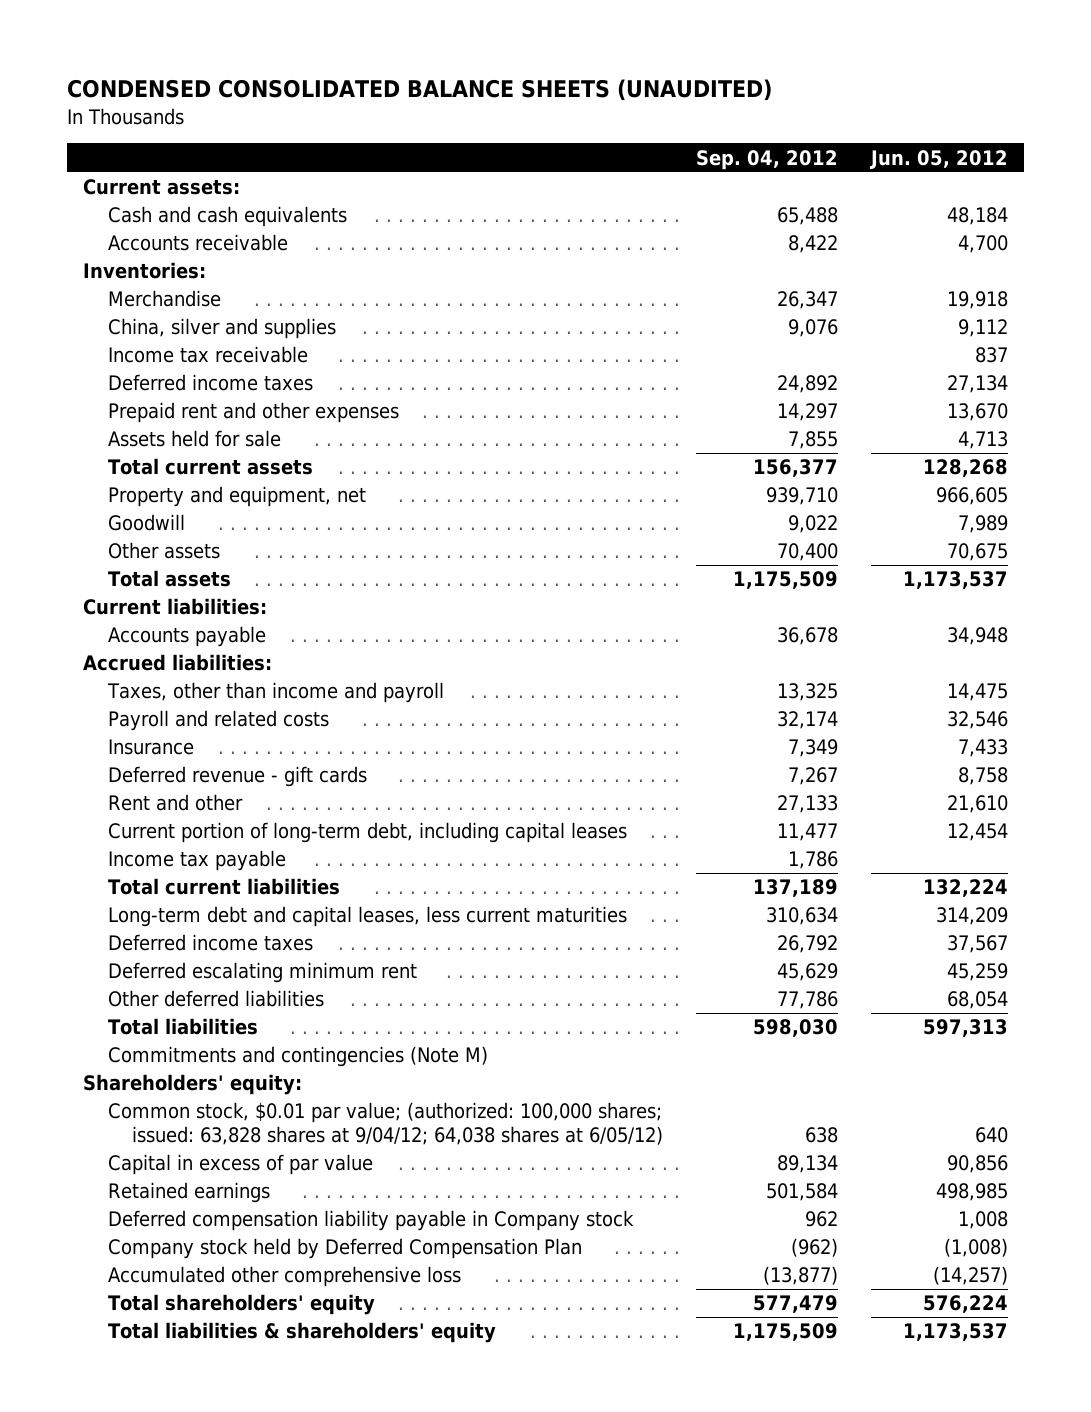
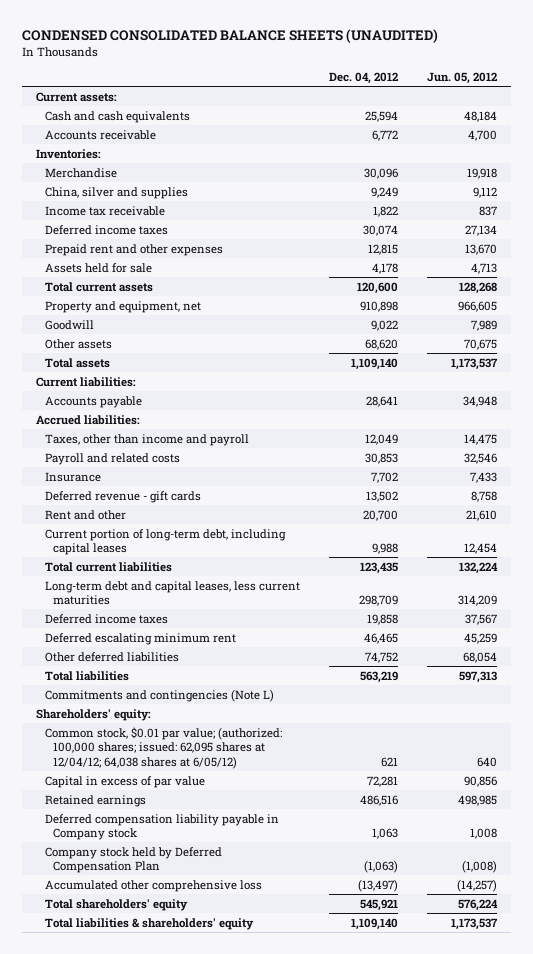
[695,149,838,170] Sep. 04, 2012 -> none
none -> [328,72,398,85] Dec. 04, 2012
[107,850,286,872] Income tax payable -> none
[107,1046,488,1068] Commitments and contingencies (Note M) -> [44,688,274,702] Commitments and contingencies (Note L)
[107,1102,664,1145] Common stock, $0.01 par value; (authorized: 100,000 shares; issued: 63,828 shares at 9/04/12; 64,038 shares at 6/05/12) -> [44,726,282,770] Common stock, $0.01 par value; (authorized: 100,000 shares; issued: 62,095 shares at 12/04/12; 64,038 shares at 6/05/12)

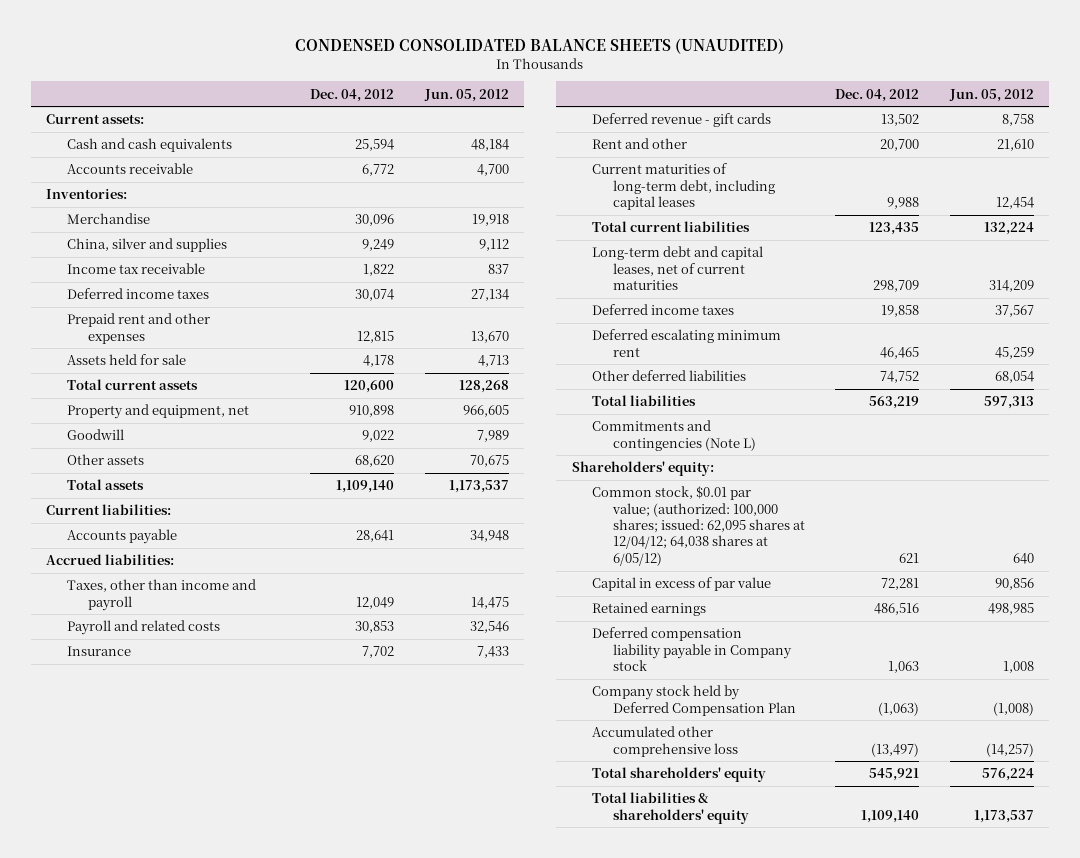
[44,528,286,556] Current portion of long-term debt, including capital leases -> [592,163,775,211] Current maturities of long-term debt, including capital leases
[44,580,300,606] Long-term debt and capital leases, less current maturities -> [592,246,764,291] Long-term debt and capital leases, net of current maturities

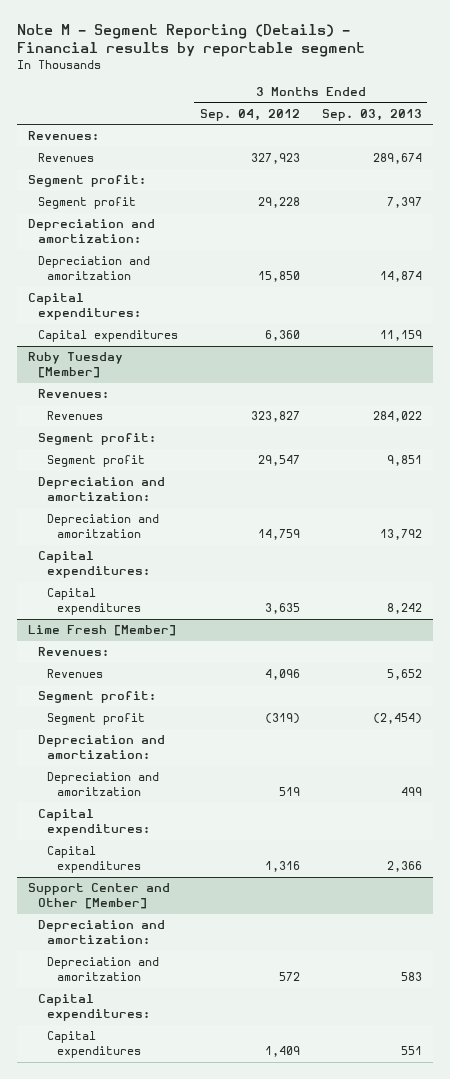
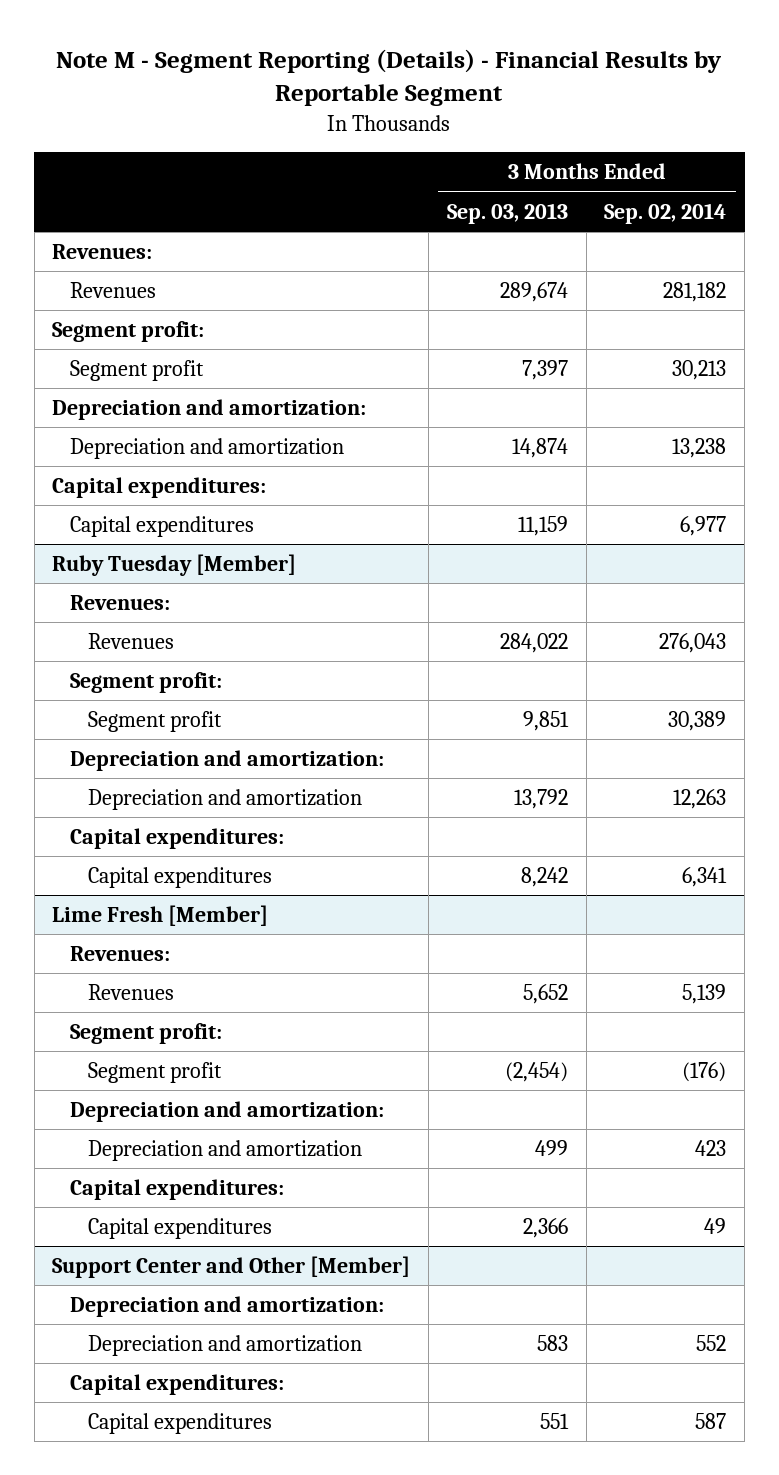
[17,24,366,58] Note M - Segment Reporting (Details) - Financial results by reportable segment -> [56,48,723,107] Note M - Segment Reporting (Details) - Financial Results by Reportable Segment
[199,108,300,121] Sep. 04, 2012 -> none
none -> [604,202,727,224] Sep. 02, 2014
[37,256,150,281] Depreciation and amoritzation -> [70,438,345,460] Depreciation and amortization
[47,514,160,539] Depreciation and amoritzation -> [87,789,362,811] Depreciation and amortization
[47,772,160,797] Depreciation and amoritzation -> [87,1140,362,1162] Depreciation and amortization
[47,957,160,982] Depreciation and amoritzation -> [87,1335,362,1357] Depreciation and amortization

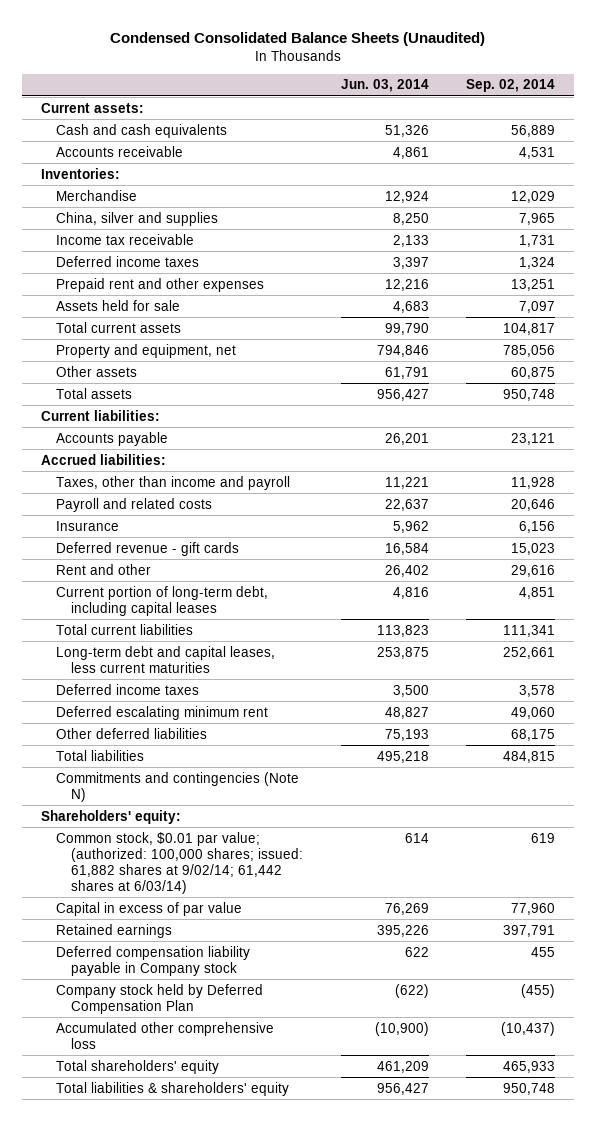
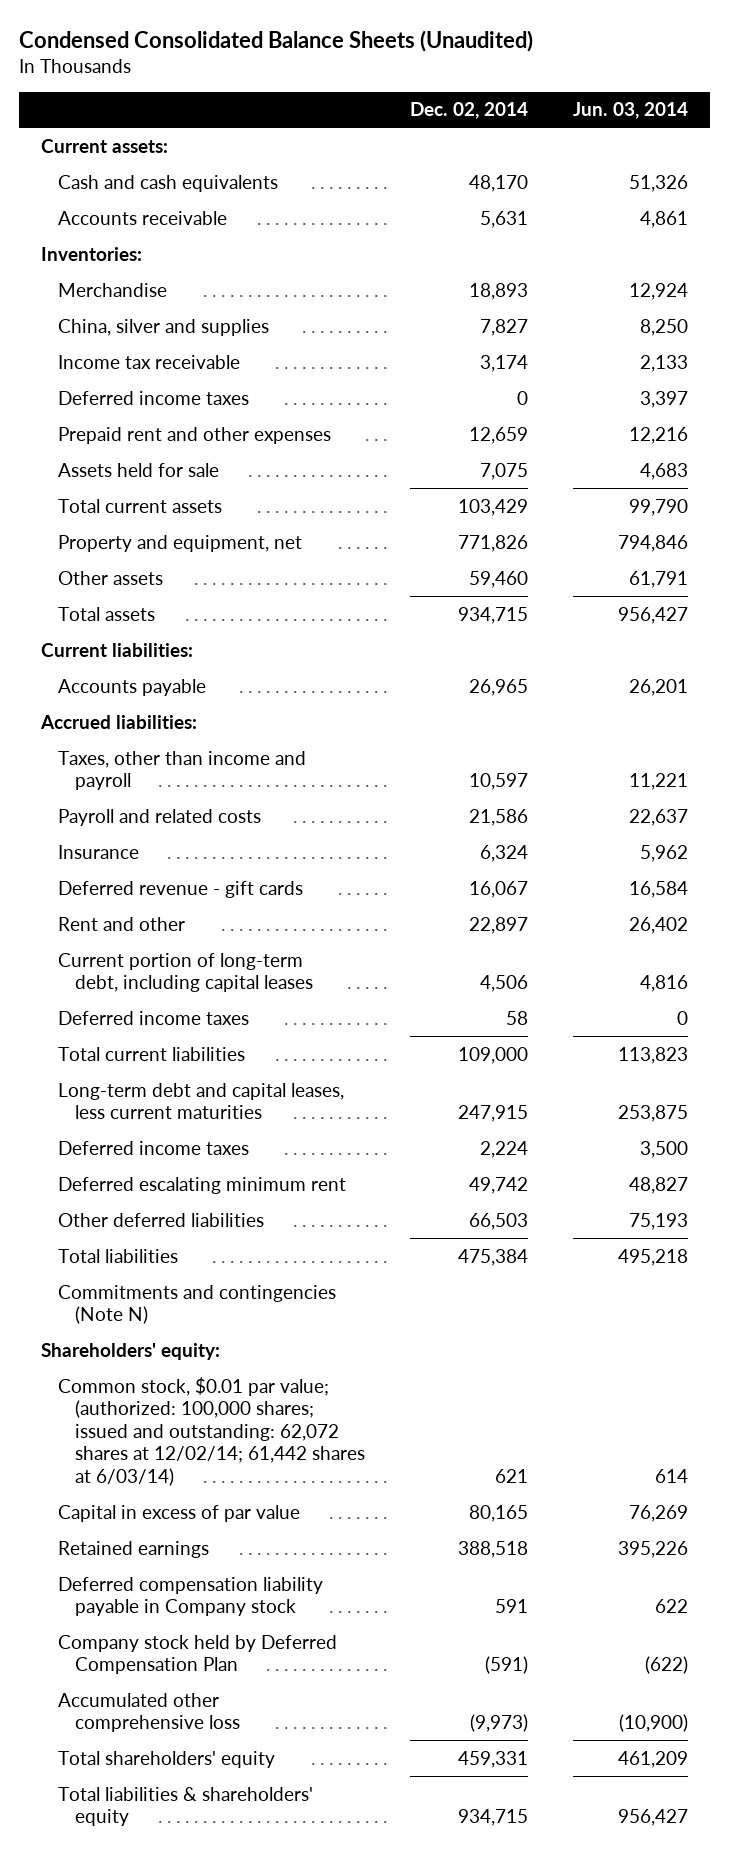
[466,79,556,93] Sep. 02, 2014 -> none
none -> [409,102,528,120] Dec. 02, 2014
none -> [58,1010,250,1025] Deferred income taxes
[56,831,304,894] Common stock, $0.01 par value; (authorized: 100,000 shares; issued: 61,882 shares at 9/02/14; 61,442 shares at 6/03/14) -> [58,1376,365,1486] Common stock, $0.01 par value; (authorized: 100,000 shares; issued and outstanding: 62,072 shares at 12/02/14; 61,442 shares at 6/03/14)

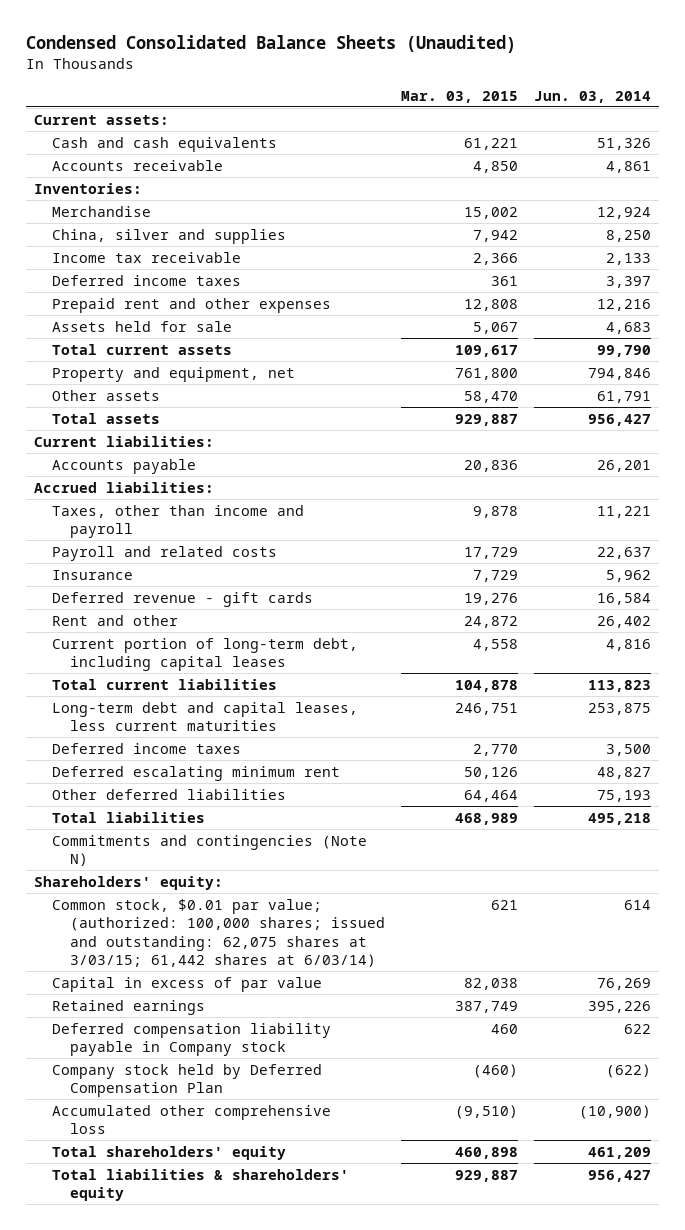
[409,102,528,120] Dec. 02, 2014 -> none
none -> [401,90,519,103] Mar. 03, 2015
[58,1010,250,1025] Deferred income taxes -> none
[58,1376,365,1486] Common stock, $0.01 par value; (authorized: 100,000 shares; issued and outstanding: 62,072 shares at 12/02/14; 61,442 shares at 6/03/14) -> [52,898,386,968] Common stock, $0.01 par value; (authorized: 100,000 shares; issued and outstanding: 62,075 shares at 3/03/15; 61,442 shares at 6/03/14)

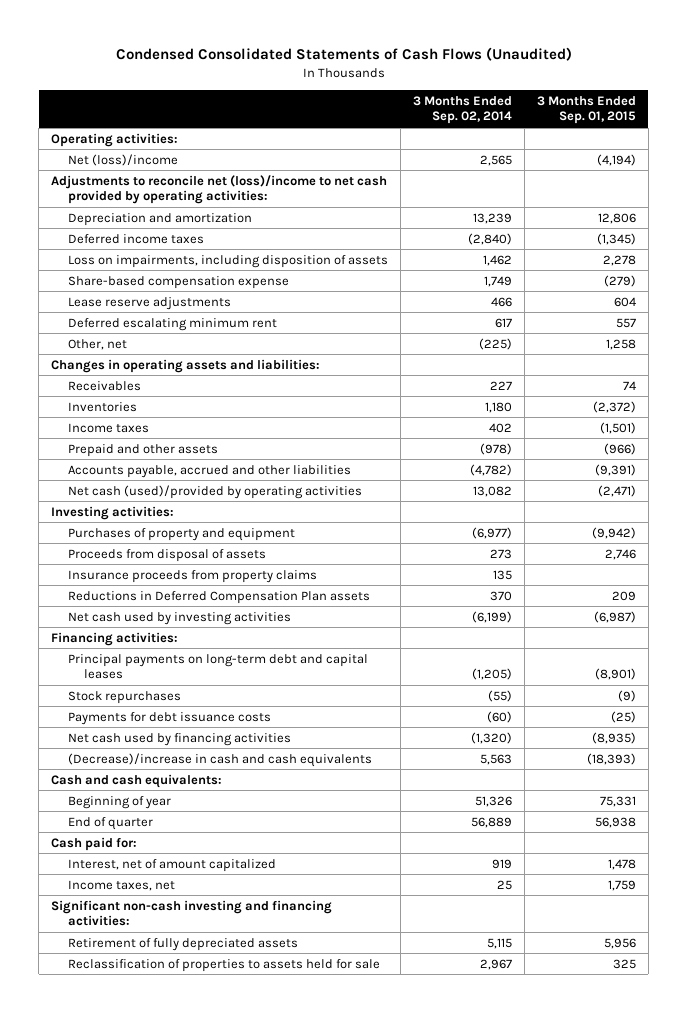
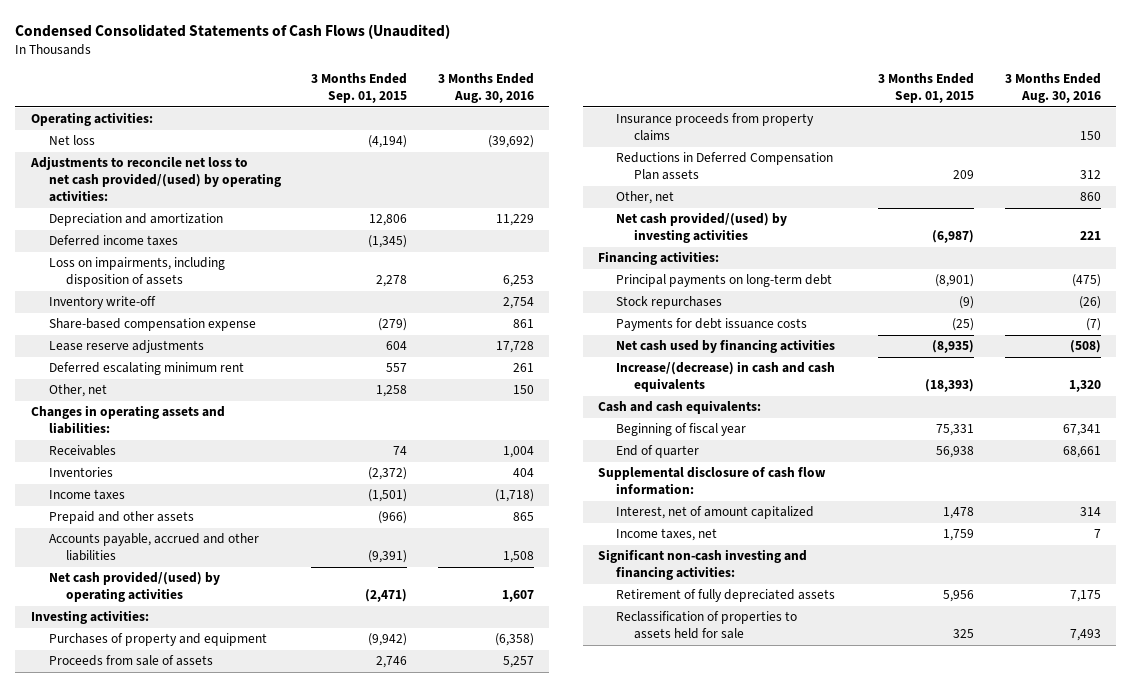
[412,95,512,125] 3 Months Ended Sep. 02, 2014 -> none
none -> [437,73,534,103] 3 Months Ended Aug. 30, 2016
[67,153,178,166] Net (loss)/income -> [48,135,95,146] Net loss
[51,174,388,205] Adjustments to reconcile net (loss)/income to net cash provided by operating activities: -> [29,156,281,203] Adjustments to reconcile net loss to net cash provided/(used) by operating activities:
none -> [48,296,156,310] Inventory write-off
[67,484,362,499] Net cash (used)/provided by operating activities -> [48,571,220,603] Net cash provided/(used) by operating activities
[67,548,266,562] Proceeds from disposal of assets -> [48,655,213,667] Proceeds from sale of assets
none -> [615,191,674,205] Other, net
[67,611,291,625] Net cash used by investing activities -> [615,212,787,244] Net cash provided/(used) by investing activities
[67,653,368,680] Principal payments on long-term debt and capital leases -> [615,274,832,288] Principal payments on long-term debt
[67,752,372,767] (Decrease)/increase in cash and cash equivalents -> [615,361,835,393] Increase/(decrease) in cash and cash equivalents
[67,795,171,809] Beginning of year -> [615,423,746,437] Beginning of fiscal year
[51,836,138,851] Cash paid for: -> none
none -> [597,466,826,496] Supplemental disclosure of cash flow information:

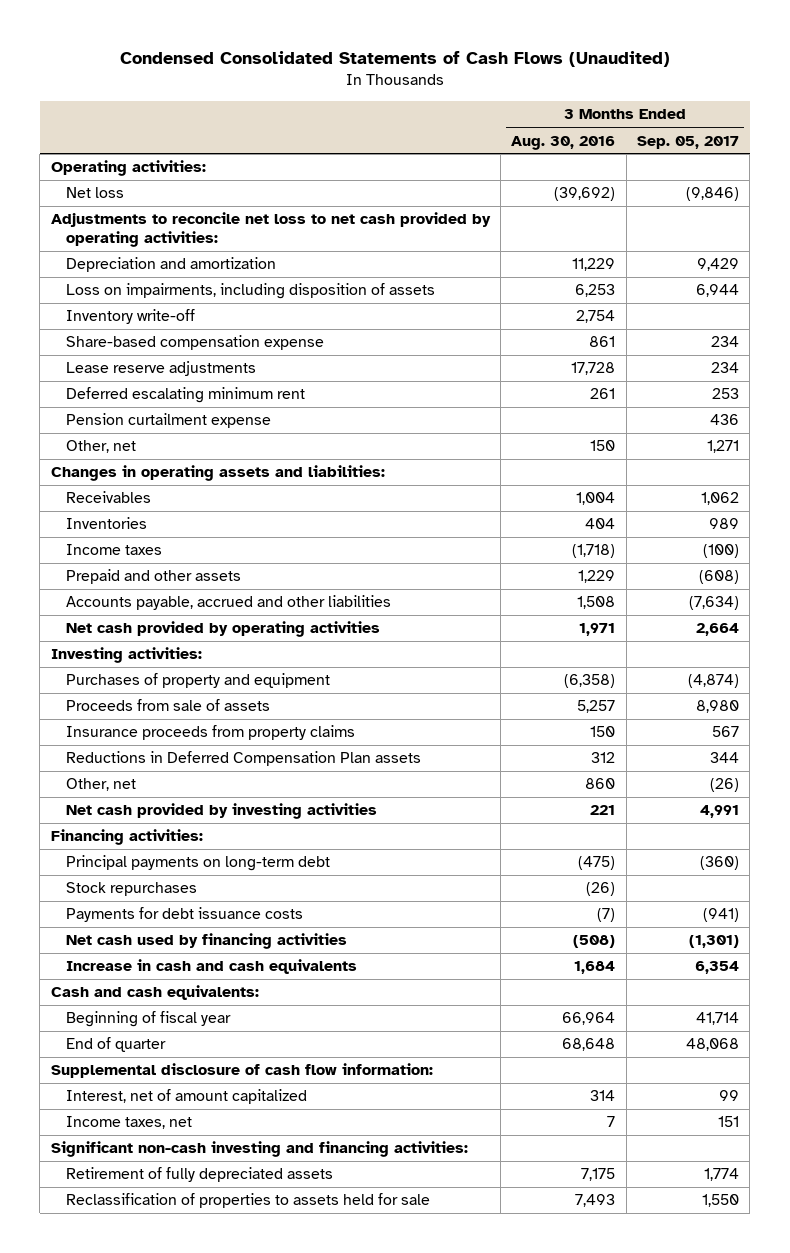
[311,73,408,103] 3 Months Ended Sep. 01, 2015 -> none
none -> [637,135,740,149] Sep. 05, 2017
[29,156,281,203] Adjustments to reconcile net loss to net cash provided/(used) by operating activities: -> [50,212,491,248] Adjustments to reconcile net loss to net cash provided by operating activities:
[48,235,178,247] Deferred income taxes -> none
none -> [65,413,271,429] Pension curtailment expense
[512,512,534,522] 865 -> [578,570,616,584] 1,229
[48,571,220,603] Net cash provided/(used) by operating activities -> [65,621,380,638] Net cash provided by operating activities
[501,590,534,603] 1,607 -> [579,623,616,637] 1,971
[615,212,787,244] Net cash provided/(used) by investing activities -> [65,803,377,820] Net cash provided by investing activities
[615,361,835,393] Increase/(decrease) in cash and cash equivalents -> [65,959,357,975] Increase in cash and cash equivalents
[1068,380,1101,393] 1,320 -> [574,961,616,975] 1,684
[1062,424,1101,437] 67,341 -> [562,1012,616,1026] 66,964
[1062,446,1101,459] 68,661 -> [562,1038,616,1052] 68,648

